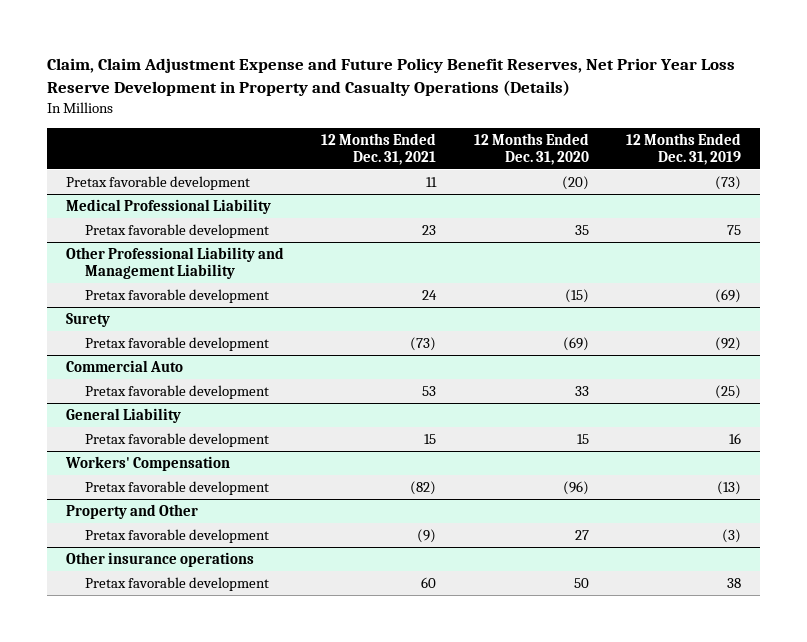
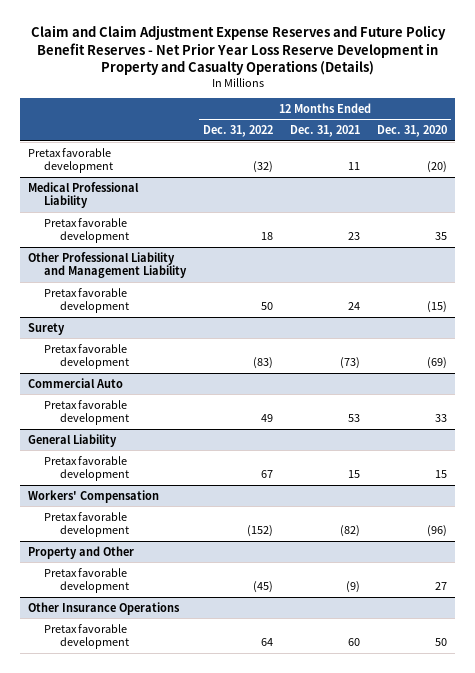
[47,58,736,97] Claim, Claim Adjustment Expense and Future Policy Benefit Reserves, Net Prior Year Loss Reserve Development in Property and Casualty Operations (Details) -> [30,25,446,76] Claim and Claim Adjustment Expense Reserves and Future Policy Benefit Reserves - Net Prior Year Loss Reserve Development in Property and Casualty Operations (Details)
[626,132,742,166] 12 Months Ended Dec. 31, 2019 -> none
none -> [202,125,273,138] Dec. 31, 2022
[65,551,254,567] Other insurance operations -> [28,601,181,615] Other Insurance Operations

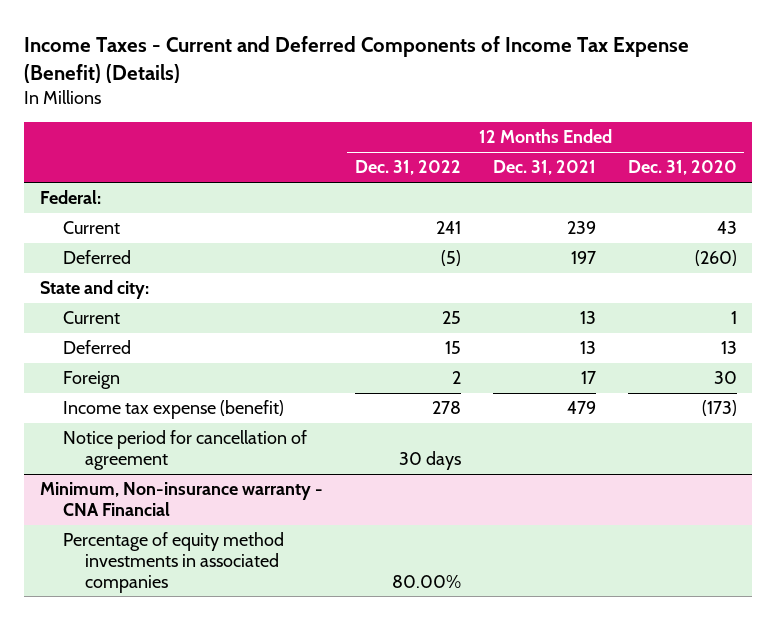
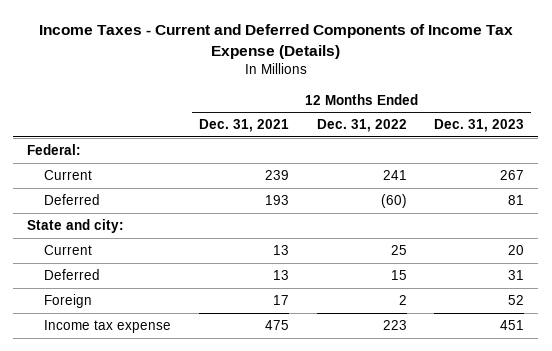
[24,36,690,83] Income Taxes - Current and Deferred Components of Income Tax Expense (Benefit) (Details) -> [38,23,513,59] Income Taxes - Current and Deferred Components of Income Tax Expense (Details)
[627,160,737,176] Dec. 31, 2020 -> none
none -> [434,119,525,133] Dec. 31, 2023
[440,250,461,267] (5) -> [380,194,407,209] (60)
[570,251,596,265] 197 -> [264,195,289,206] 193
[62,430,307,471] Notice period for cancellation of agreement -> none
[40,482,324,517] Minimum, Non-insurance warranty - CNA Financial -> none
[62,532,284,593] Percentage of equity method investments in associated companies -> none
[62,400,284,420] Income tax expense (benefit) -> [44,320,172,334] Income tax expense
[431,401,461,415] 278 -> [382,320,407,331] 223
[566,401,596,415] 479 -> [264,320,289,331] 475

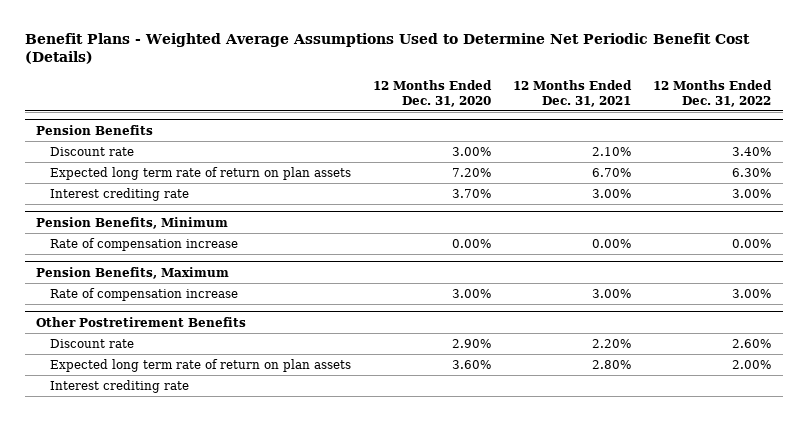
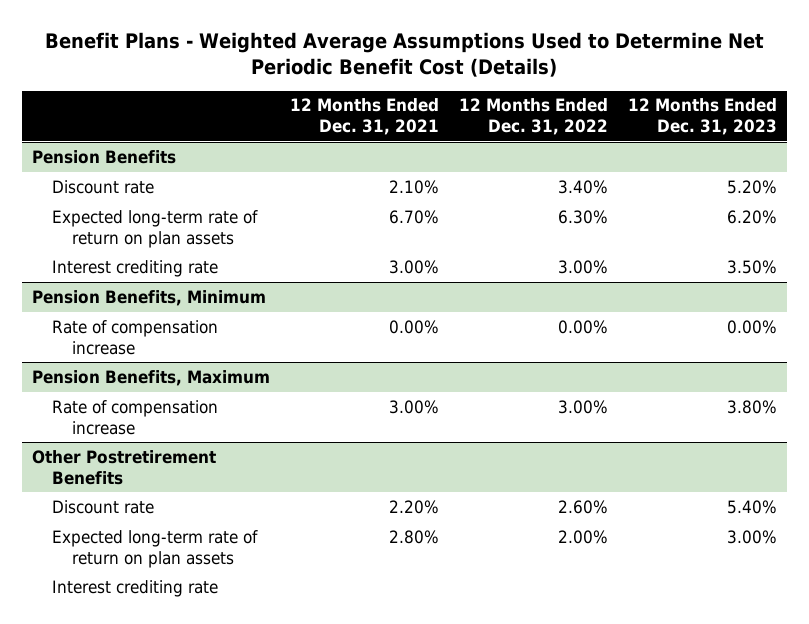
[373,79,493,107] 12 Months Ended Dec. 31, 2020 -> none
none -> [627,98,777,136] 12 Months Ended Dec. 31, 2023
[49,166,351,180] Expected long term rate of return on plan assets -> [51,209,258,248] Expected long-term rate of return on plan assets
[49,358,351,372] Expected long term rate of return on plan assets -> [51,529,258,568] Expected long-term rate of return on plan assets

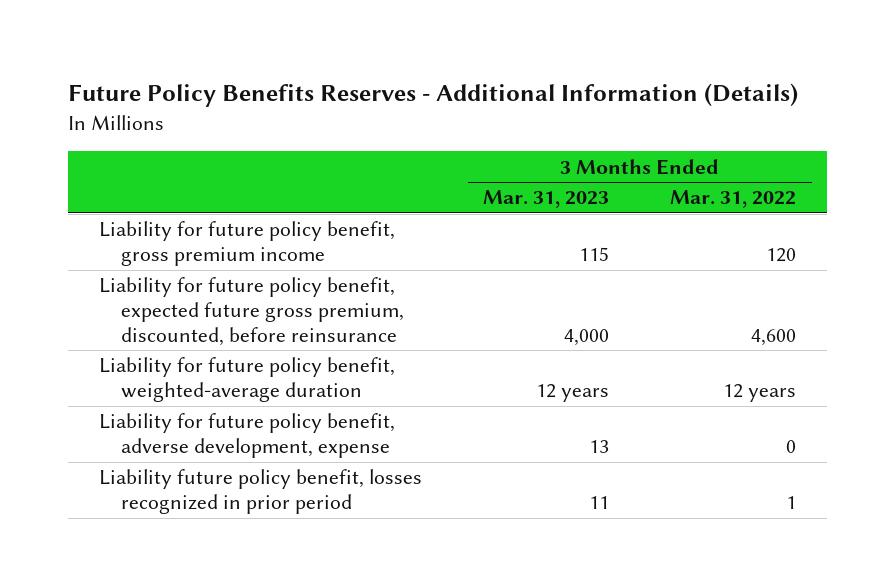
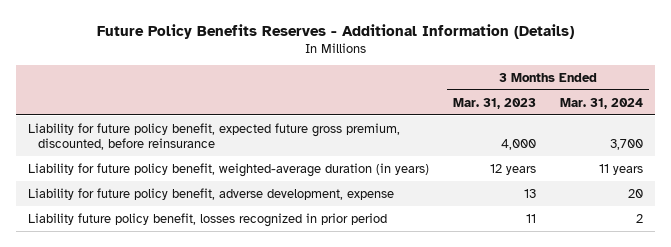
[670,190,797,209] Mar. 31, 2022 -> none
none -> [560,97,644,109] Mar. 31, 2024
[98,221,395,267] Liability for future policy benefit, gross premium income -> none
[98,357,395,403] Liability for future policy benefit, weighted-average duration -> [28,162,430,177] Liability for future policy benefit, weighted-average duration (in years)

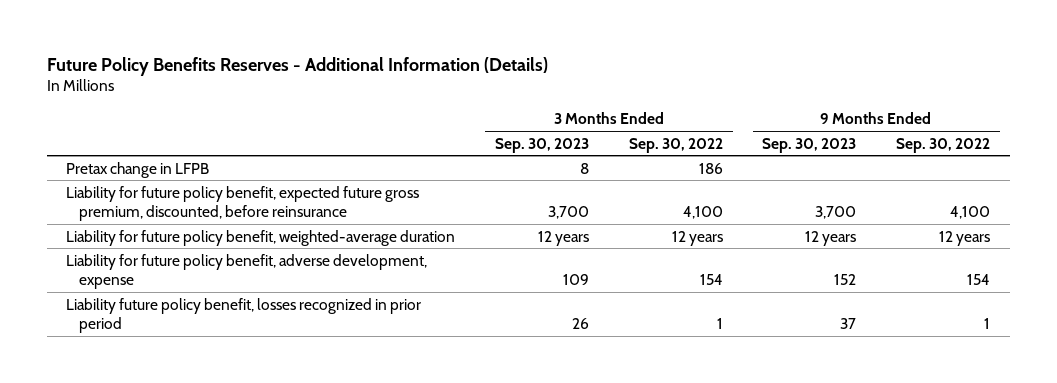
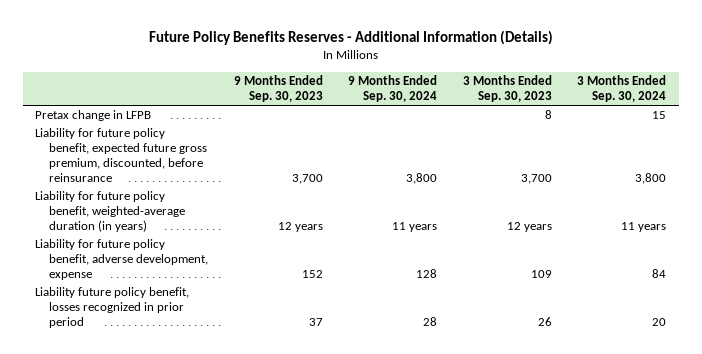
[628,137,723,153] Sep. 30, 2022 -> none
[896,137,991,153] Sep. 30, 2022 -> none
none -> [348,75,438,103] 9 Months Ended Sep. 30, 2024
none -> [577,75,667,103] 3 Months Ended Sep. 30, 2024
[66,229,456,246] Liability for future policy benefit, weighted-average duration -> [35,191,186,233] Liability for future policy benefit, weighted-average duration (in years)

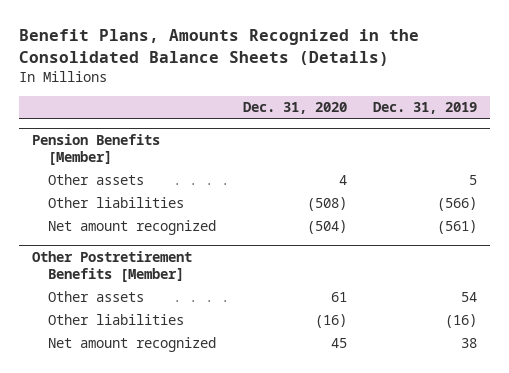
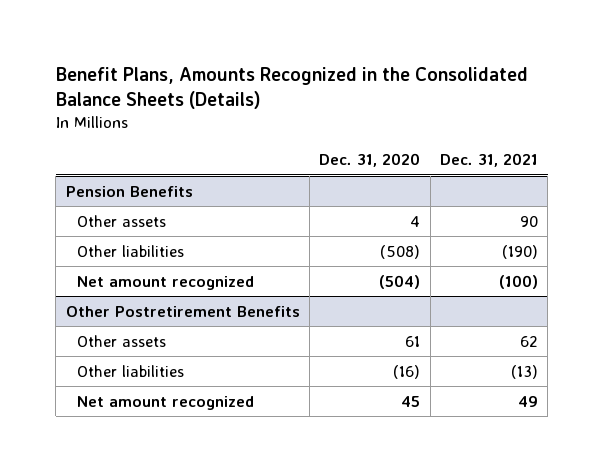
[373,102,478,115] Dec. 31, 2019 -> none
none -> [439,153,538,168] Dec. 31, 2021
[32,133,161,165] Pension Benefits [Member] -> [65,185,193,197] Pension Benefits
[32,250,193,282] Other Postretirement Benefits [Member] -> [65,305,300,317] Other Postretirement Benefits

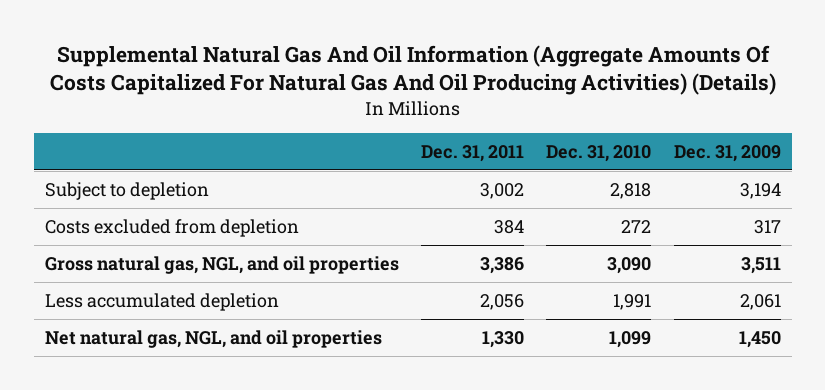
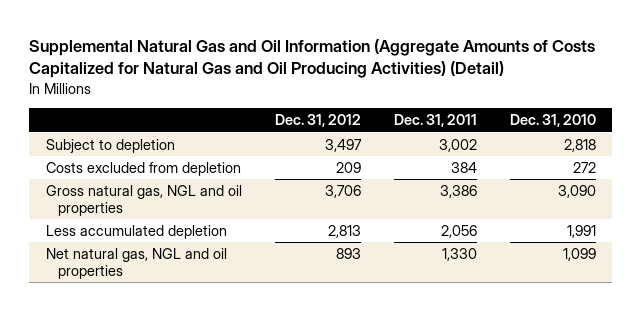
[49,44,776,96] Supplemental Natural Gas And Oil Information (Aggregate Amounts Of Costs Capitalized For Natural Gas And Oil Producing Activities) (Details) -> [29,38,596,79] Supplemental Natural Gas and Oil Information (Aggregate Amounts of Costs Capitalized for Natural Gas and Oil Producing Activities) (Detail)
[673,144,781,162] Dec. 31, 2009 -> none
none -> [274,114,361,128] Dec. 31, 2012
[44,256,399,275] Gross natural gas, NGL, and oil properties -> [45,184,242,216] Gross natural gas, NGL and oil properties
[44,330,382,349] Net natural gas, NGL, and oil properties -> [45,247,227,279] Net natural gas, NGL and oil properties

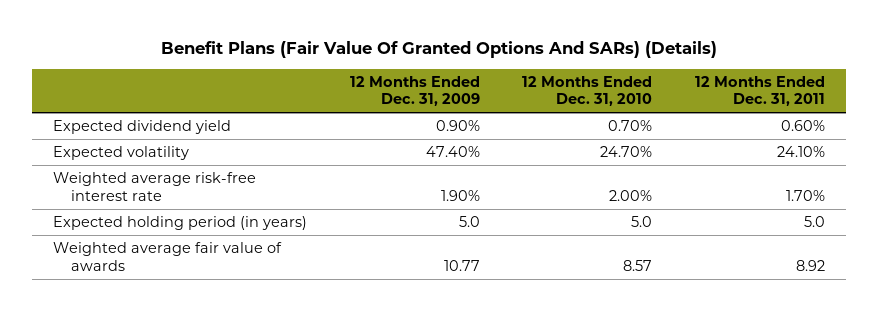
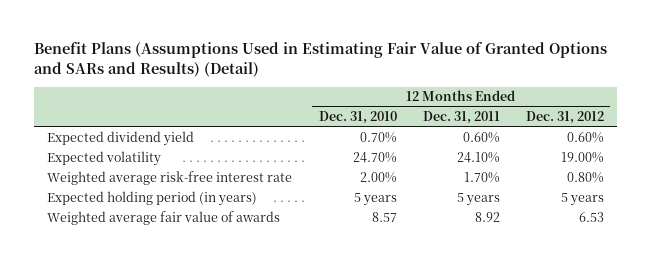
[160,41,717,59] Benefit Plans (Fair Value Of Granted Options And SARs) (Details) -> [34,42,608,77] Benefit Plans (Assumptions Used in Estimating Fair Value of Granted Options and SARs and Results) (Detail)
[349,75,480,107] 12 Months Ended Dec. 31, 2009 -> none
none -> [525,110,604,124] Dec. 31, 2012
[631,216,653,228] 5.0 -> [353,192,397,206] 5 years
[803,216,825,228] 5.0 -> [456,192,500,206] 5 years

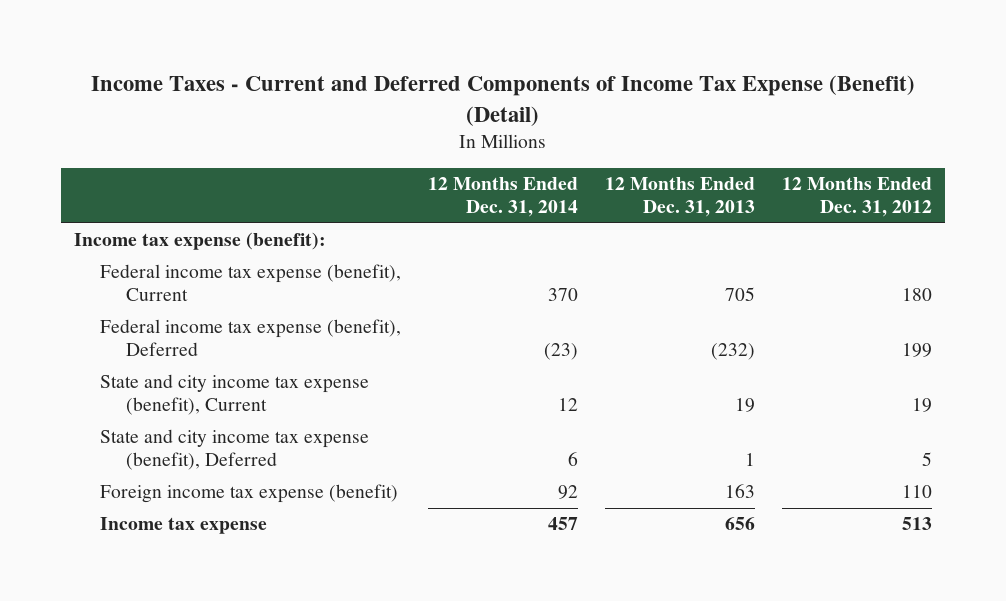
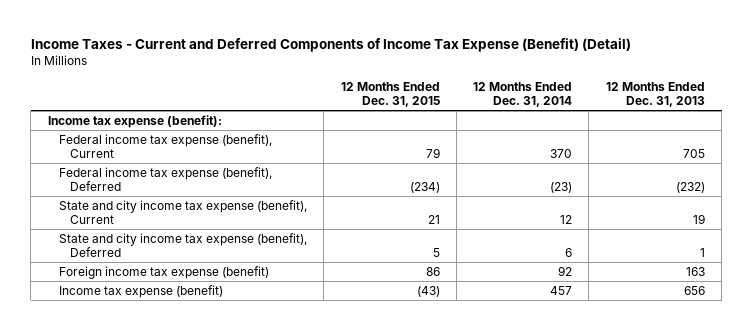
[781,177,932,218] 12 Months Ended Dec. 31, 2012 -> none
none -> [340,81,440,107] 12 Months Ended Dec. 31, 2015
[99,517,267,535] Income tax expense -> [59,285,224,299] Income tax expense (benefit)

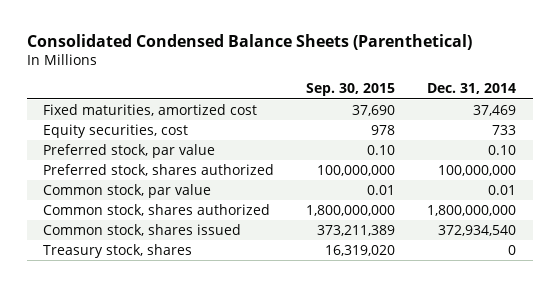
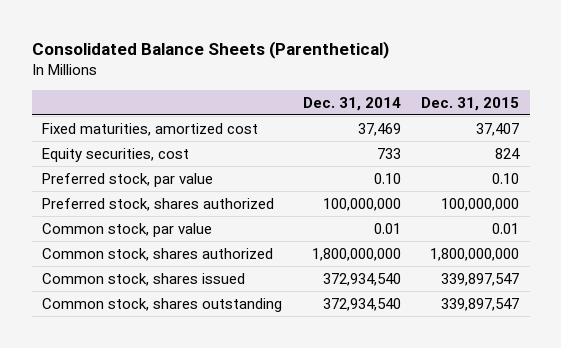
[26,34,472,51] Consolidated Condensed Balance Sheets (Parenthetical) -> [31,40,389,59] Consolidated Balance Sheets (Parenthetical)
[306,83,396,97] Sep. 30, 2015 -> none
none -> [421,96,520,111] Dec. 31, 2015
[42,243,192,258] Treasury stock, shares -> none
none -> [42,297,283,312] Common stock, shares outstanding

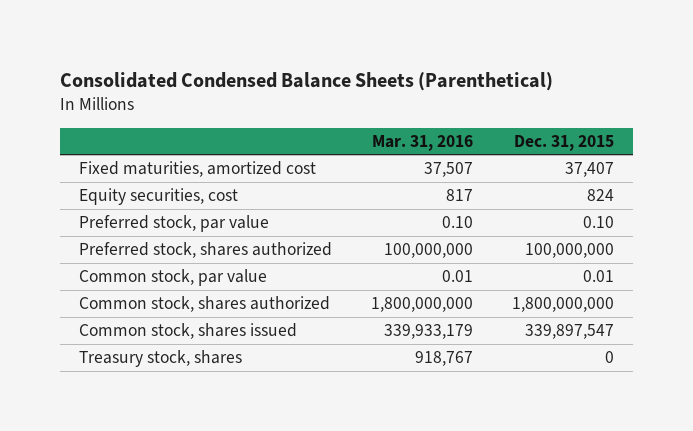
[31,40,389,59] Consolidated Balance Sheets (Parenthetical) -> [59,71,553,91] Consolidated Condensed Balance Sheets (Parenthetical)
[302,96,401,111] Dec. 31, 2014 -> none
none -> [371,134,473,151] Mar. 31, 2016
[42,297,283,312] Common stock, shares outstanding -> none
none -> [79,350,243,368] Treasury stock, shares

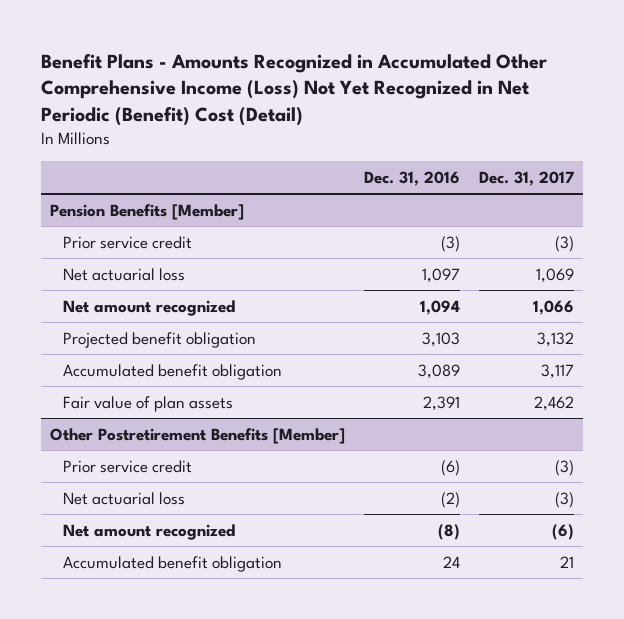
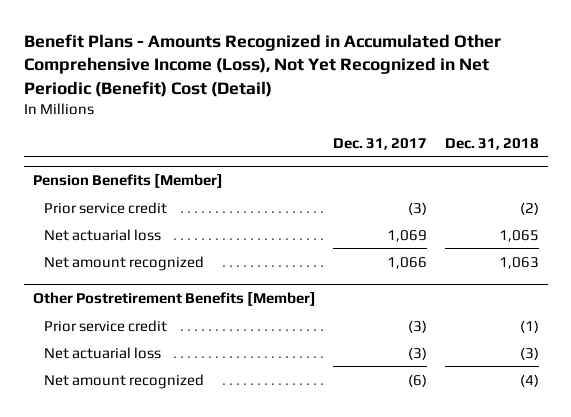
[40,53,547,126] Benefit Plans - Amounts Recognized in Accumulated Other Comprehensive Income (Loss) Not Yet Recognized in Net Periodic (Benefit) Cost (Detail) -> [23,33,501,97] Benefit Plans - Amounts Recognized in Accumulated Other Comprehensive Income (Loss), Not Yet Recognized in Net Periodic (Benefit) Cost (Detail)
[363,170,460,186] Dec. 31, 2016 -> none
none -> [444,137,539,150] Dec. 31, 2018
[62,331,256,348] Projected benefit obligation -> none
[62,363,282,380] Accumulated benefit obligation -> none
[62,395,233,412] Fair value of plan assets -> none
[62,555,282,572] Accumulated benefit obligation -> none

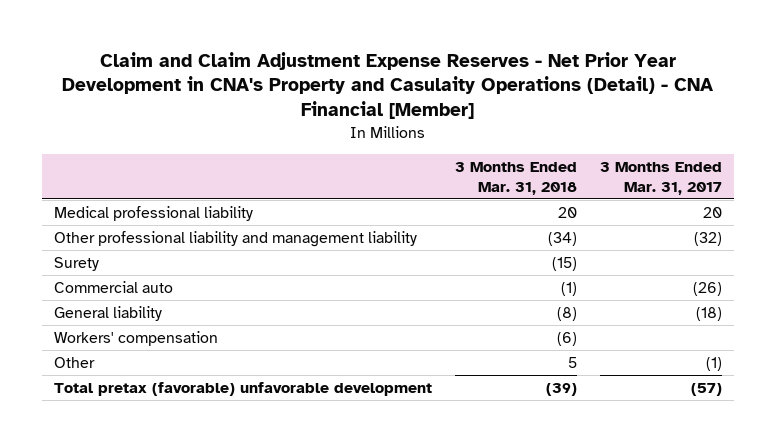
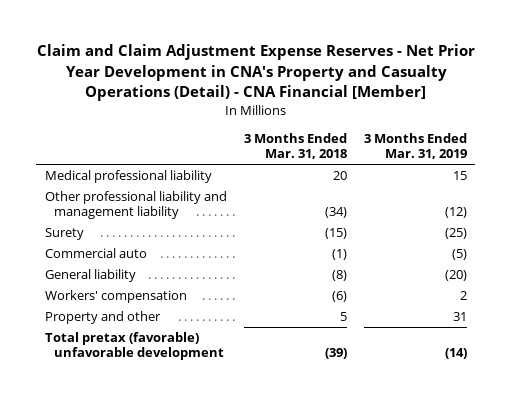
[62,51,715,120] Claim and Claim Adjustment Expense Reserves - Net Prior Year Development in CNA's Property and Casulaity Operations (Detail) - CNA Financial [Member] -> [36,44,475,102] Claim and Claim Adjustment Expense Reserves - Net Prior Year Development in CNA's Property and Casualty Operations (Detail) - CNA Financial [Member]
[600,161,723,195] 3 Months Ended Mar. 31, 2017 -> none
none -> [363,133,467,160] 3 Months Ended Mar. 31, 2019
[53,356,95,368] Other -> none
none -> [44,311,161,325] Property and other

